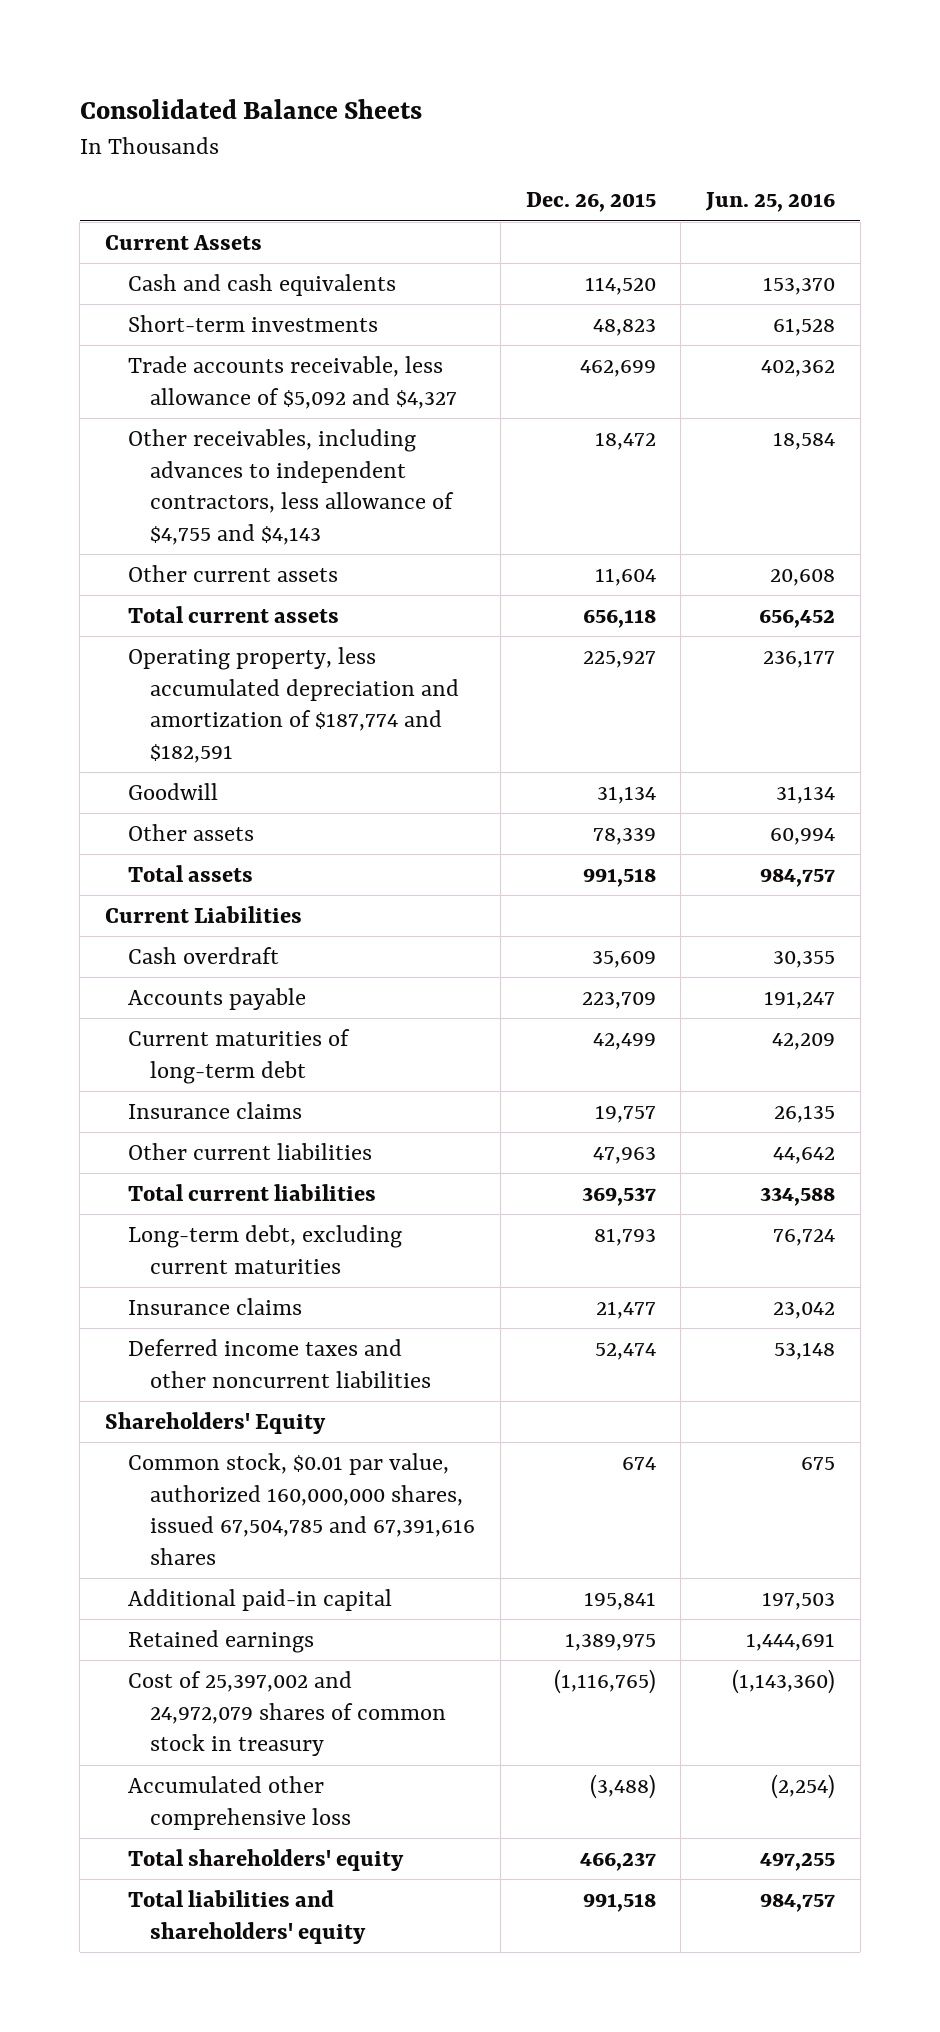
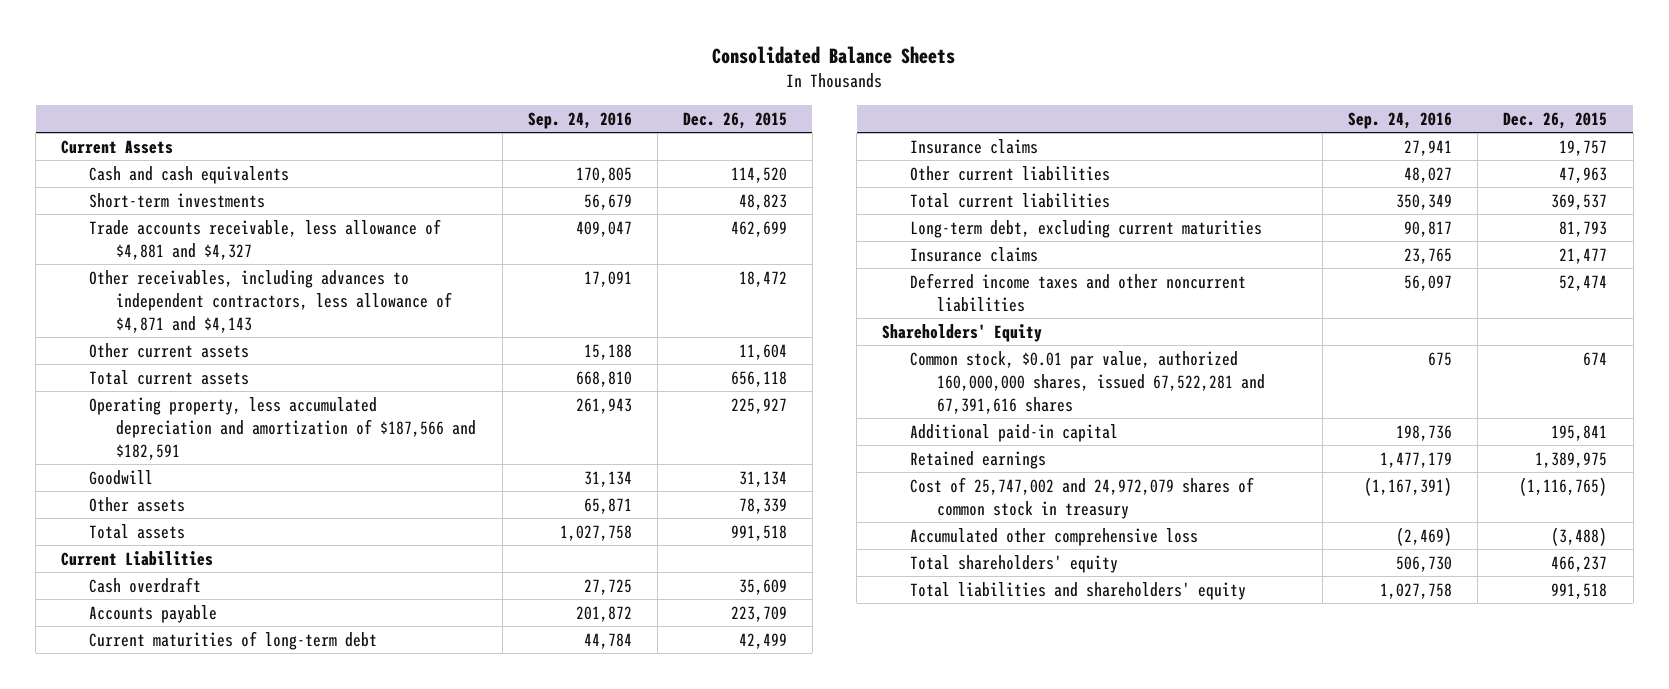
[705,192,836,213] Jun. 25, 2016 -> none
none -> [527,111,632,129] Sep. 24, 2016
[127,355,458,409] Trade accounts receivable, less allowance of $5,092 and $4,327 -> [88,218,441,260] Trade accounts receivable, less allowance of $4,881 and $4,327
[127,428,455,545] Other receivables, including advances to independent contractors, less allowance of $4,755 and $4,143 -> [88,269,453,333] Other receivables, including advances to independent contractors, less allowance of $4,871 and $4,143
[127,646,460,763] Operating property, less accumulated depreciation and amortization of $187,774 and $182,591 -> [88,396,477,460] Operating property, less accumulated depreciation and amortization of $187,566 and $182,591
[127,1452,476,1565] Common stock, $0.01 par value, authorized 160,000,000 shares, issued 67,504,785 and 67,391,616 shares -> [909,350,1266,414] Common stock, $0.01 par value, authorized 160,000,000 shares, issued 67,522,281 and 67,391,616 shares
[127,1670,447,1757] Cost of 25,397,002 and 24,972,079 shares of common stock in treasury -> [909,476,1254,519] Cost of 25,747,002 and 24,972,079 shares of common stock in treasury

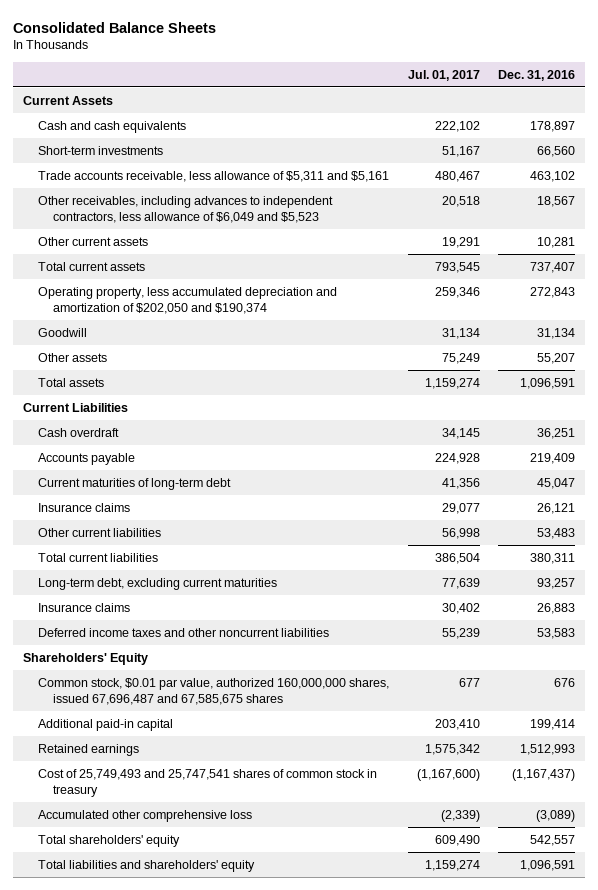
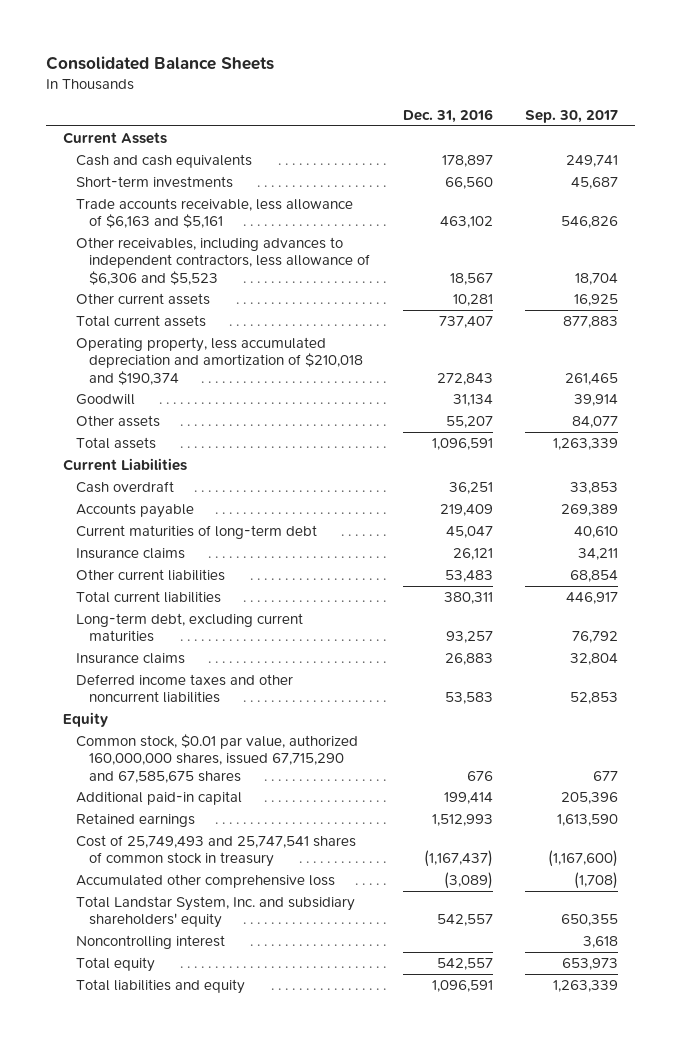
[407,69,480,81] Jul. 01, 2017 -> none
none -> [525,110,619,124] Sep. 30, 2017
[37,170,389,182] Trade accounts receivable, less allowance of $5,311 and $5,161 -> [75,197,353,229] Trade accounts receivable, less allowance of $6,163 and $5,161
[37,195,333,223] Other receivables, including advances to independent contractors, less allowance of $6,049 and $5,523 -> [75,236,370,285] Other receivables, including advances to independent contractors, less allowance of $6,306 and $5,523
[37,286,337,314] Operating property, less accumulated depreciation and amortization of $202,050 and $190,374 -> [75,336,363,385] Operating property, less accumulated depreciation and amortization of $210,018 and $190,374
[22,652,148,665] Shareholders' Equity -> [62,711,108,727] Equity
[37,677,389,705] Common stock, $0.01 par value, authorized 160,000,000 shares, issued 67,696,487 and 67,585,675 shares -> [75,733,358,783] Common stock, $0.01 par value, authorized 160,000,000 shares, issued 67,715,290 and 67,585,675 shares
[37,834,180,847] Total shareholders' equity -> [75,895,355,929] Total Landstar System, Inc. and subsidiary shareholders' equity
none -> [75,934,225,949] Noncontrolling interest
none -> [75,956,155,972] Total equity
[37,859,255,872] Total liabilities and shareholders' equity -> [75,978,245,994] Total liabilities and equity

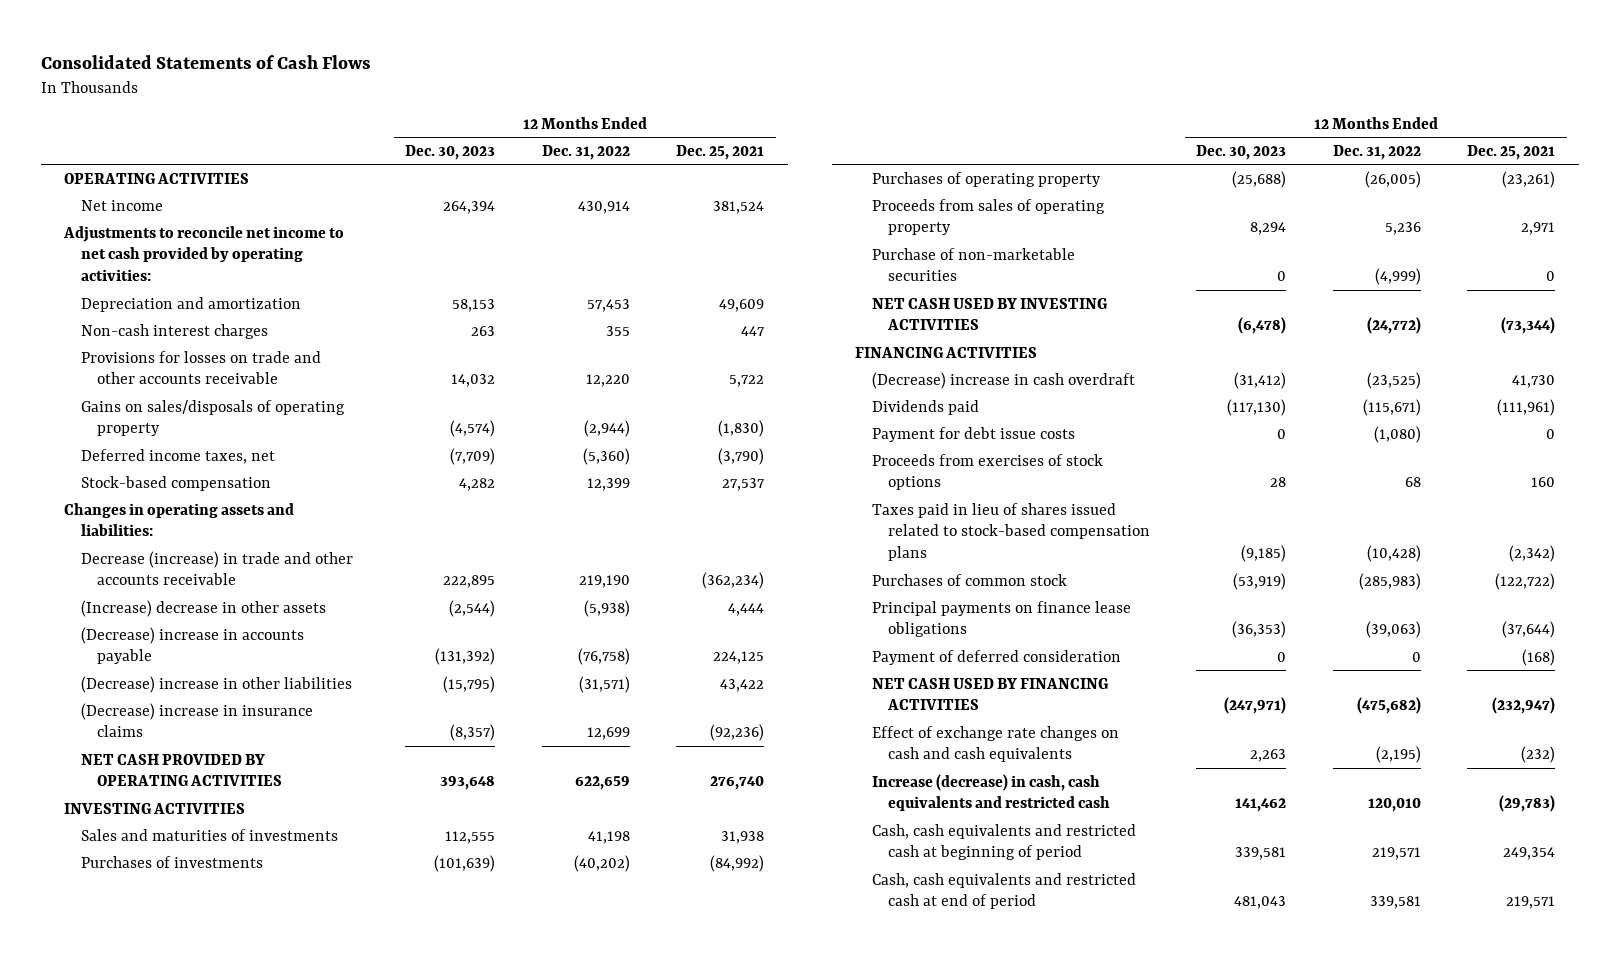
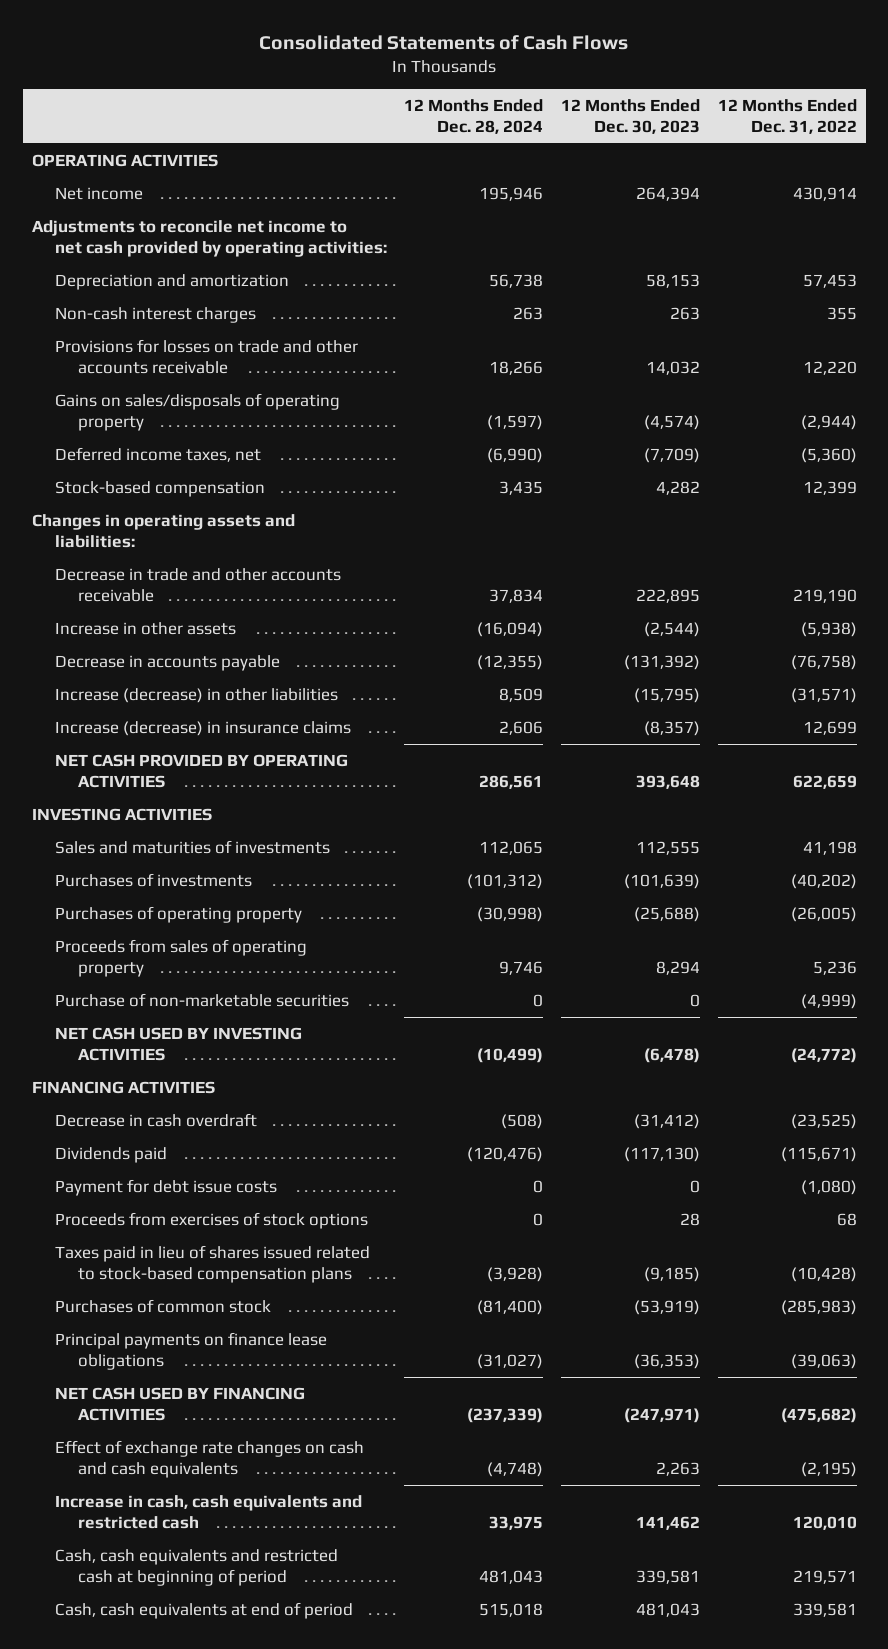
[676,144,765,160] Dec. 25, 2021 -> none
none -> [404,98,544,134] 12 Months Ended Dec. 28, 2024
[80,550,353,586] Decrease (increase) in trade and other accounts receivable -> [54,568,341,603] Decrease in trade and other accounts receivable
[80,599,326,617] (Increase) decrease in other assets -> [54,622,236,636] Increase in other assets
[80,626,304,665] (Decrease) increase in accounts payable -> [54,655,280,672] Decrease in accounts payable
[80,675,352,693] (Decrease) increase in other liabilities -> [54,688,338,704] Increase (decrease) in other liabilities
[80,702,313,738] (Decrease) increase in insurance claims -> [54,721,351,737] Increase (decrease) in insurance claims
[871,371,1135,389] (Decrease) increase in cash overdraft -> [54,1113,257,1128] Decrease in cash overdraft
[871,649,1121,665] Payment of deferred consideration -> none
[871,773,1110,812] Increase (decrease) in cash, cash equivalents and restricted cash -> [54,1495,362,1530] Increase in cash, cash equivalents and restricted cash
[871,872,1136,910] Cash, cash equivalents and restricted cash at end of period -> [54,1602,353,1620] Cash, cash equivalents at end of period

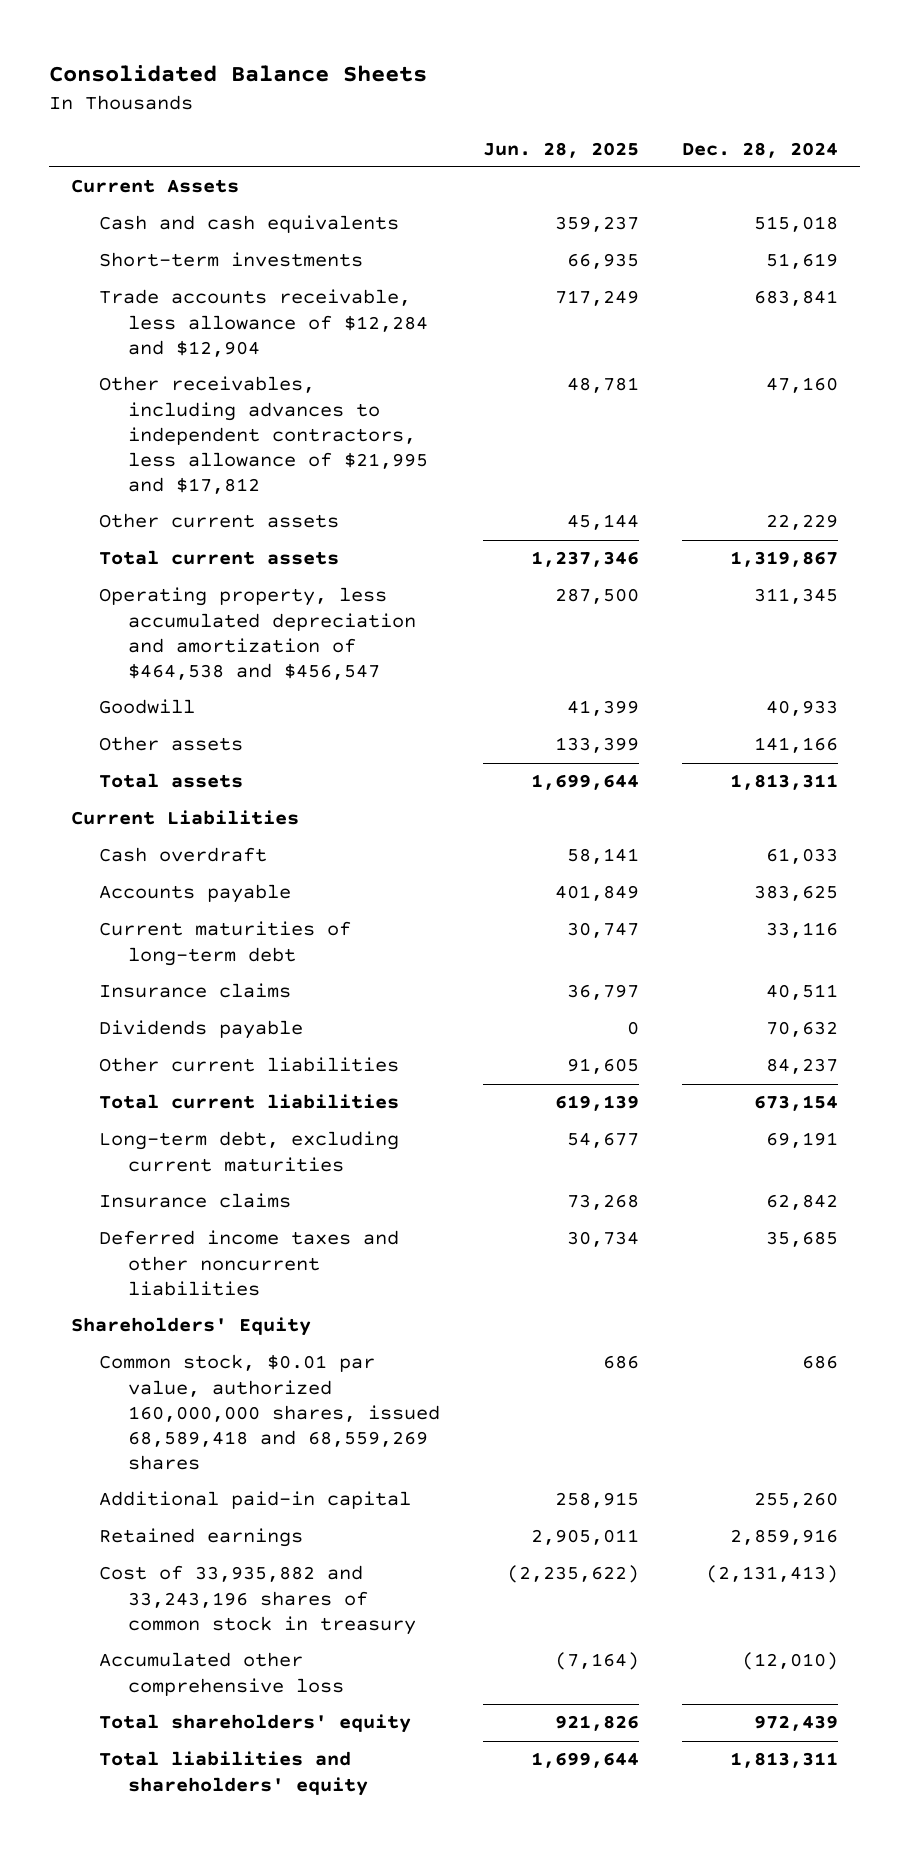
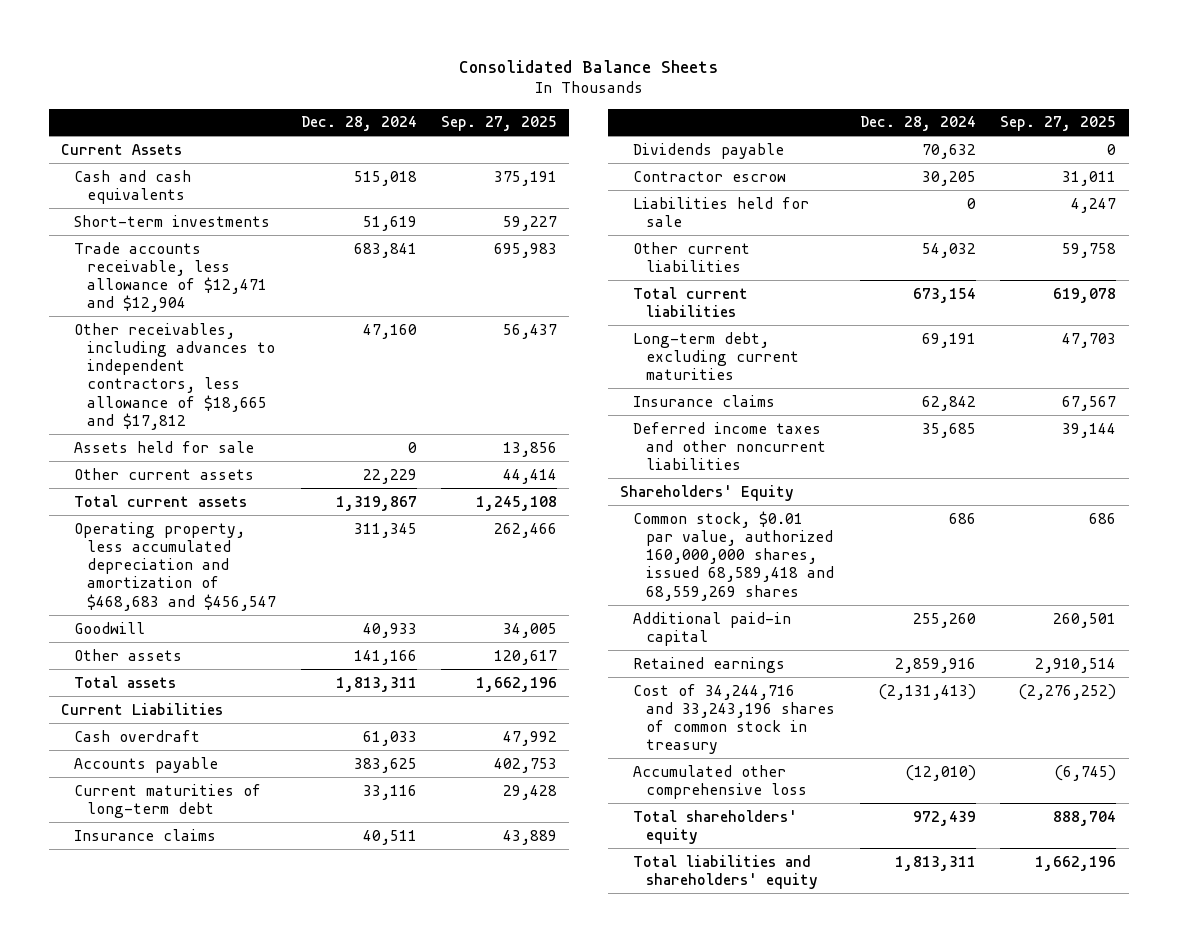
[482,141,639,158] Jun. 28, 2025 -> none
none -> [441,116,558,132] Sep. 27, 2025
[99,289,428,357] Trade accounts receivable, less allowance of $12,284 and $12,904 -> [74,241,268,313] Trade accounts receivable, less allowance of $12,471 and $12,904
[99,376,428,494] Other receivables, including advances to independent contractors, less allowance of $21,995 and $17,812 -> [74,322,276,430] Other receivables, including advances to independent contractors, less allowance of $18,665 and $17,812
none -> [74,440,255,453] Assets held for sale
[99,587,416,680] Operating property, less accumulated depreciation and amortization of $464,538 and $456,547 -> [74,521,277,611] Operating property, less accumulated depreciation and amortization of $468,683 and $456,547
none -> [633,170,787,182] Contractor escrow
none -> [633,196,810,227] Liabilities held for sale
[766,1058,839,1075] 84,237 -> [921,242,976,258] 54,032
[99,1565,416,1635] Cost of 33,935,882 and 33,243,196 shares of common stock in treasury -> [633,683,836,755] Cost of 34,244,716 and 33,243,196 shares of common stock in treasury

